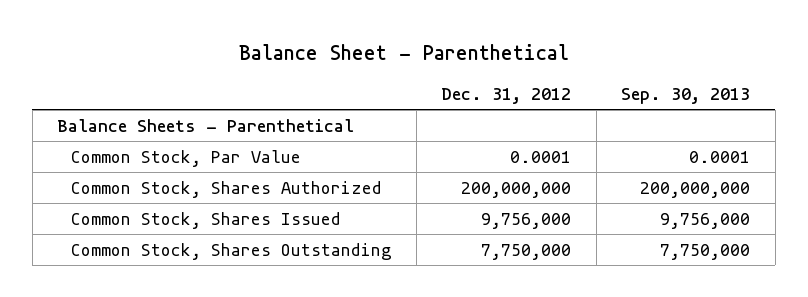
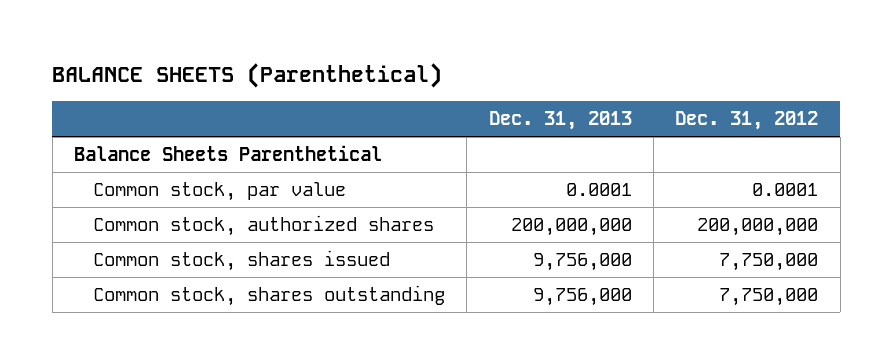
[238,44,569,61] Balance Sheet - Parenthetical -> [52,63,443,89] BALANCE SHEETS (Parenthetical)
[621,87,751,104] Sep. 30, 2013 -> none
none -> [488,111,632,131] Dec. 31, 2013
[57,118,355,132] Balance Sheets - Parenthetical -> [74,145,383,162] Balance Sheets Parenthetical
[70,149,301,167] Common Stock, Par Value -> [92,182,346,202] Common stock, par value
[70,180,382,198] Common Stock, Shares Authorized -> [92,215,434,237] Common stock, authorized shares
[70,211,341,229] Common Stock, Shares Issued -> [92,250,390,272] Common stock, shares issued
[481,212,572,229] 9,756,000 -> [719,253,819,272] 7,750,000
[70,242,392,260] Common Stock, Shares Outstanding -> [92,285,445,307] Common stock, shares outstanding

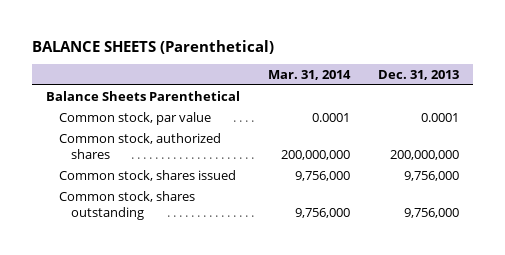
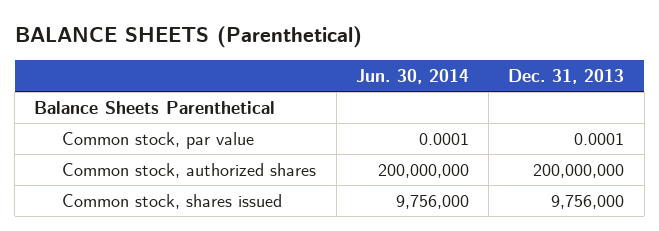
[268,70,352,81] Mar. 31, 2014 -> none
none -> [355,69,469,85] Jun. 30, 2014
[58,190,195,220] Common stock, shares outstanding -> none

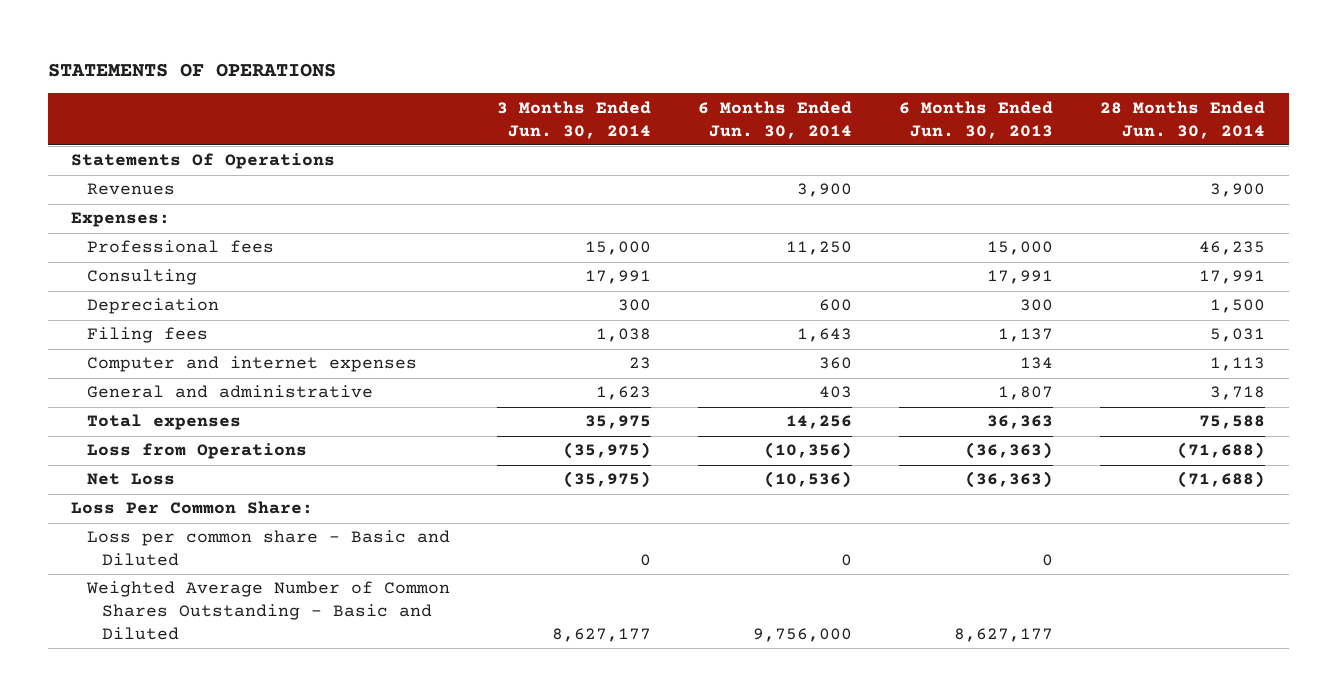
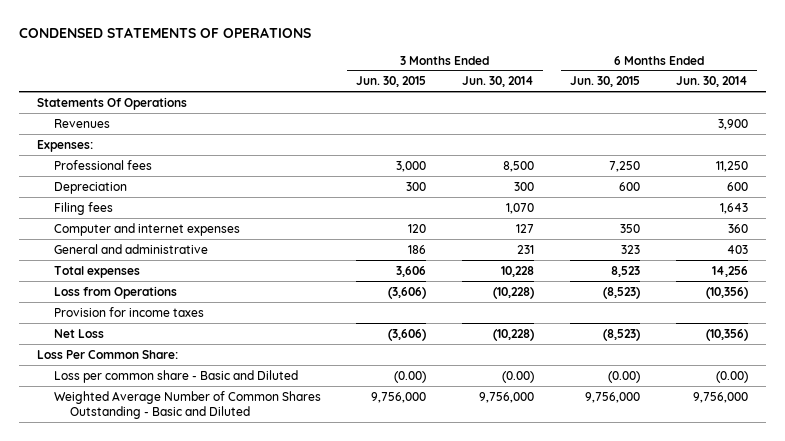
[47,62,336,77] STATEMENTS OF OPERATIONS -> [19,27,312,39] CONDENSED STATEMENTS OF OPERATIONS
[899,100,1054,139] 6 Months Ended Jun. 30, 2013 -> none
[1100,100,1266,139] 28 Months Ended Jun. 30, 2014 -> none
none -> [356,76,427,88] Jun. 30, 2015
none -> [569,76,640,88] Jun. 30, 2015
[86,269,197,286] Consulting -> none
[584,241,651,256] 15,000 -> [503,160,535,172] 8,500
[595,328,651,343] 1,038 -> [506,202,535,214] 1,070
[628,357,651,370] 23 -> [516,223,535,233] 127
[595,386,651,401] 1,623 -> [517,244,535,254] 231
[584,415,651,430] 35,975 -> [501,265,535,277] 10,228
[562,442,651,460] (35,975) -> [493,286,535,299] (10,228)
none -> [53,306,204,317] Provision for income taxes
[562,471,651,489] (35,975) -> [493,328,535,341] (10,228)
[764,471,853,489] (10,536) -> [705,328,748,341] (10,356)
[639,554,651,567] 0 -> [502,370,535,383] (0.00)
[841,554,853,567] 0 -> [715,370,748,383] (0.00)
[551,628,651,643] 8,627,177 -> [479,391,535,403] 9,756,000

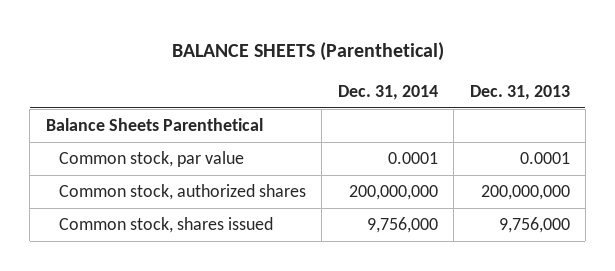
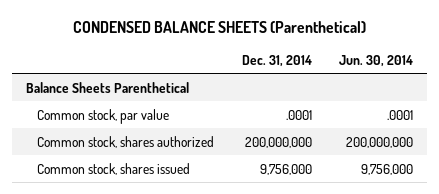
[171,41,444,61] BALANCE SHEETS (Parenthetical) -> [72,20,366,33] CONDENSED BALANCE SHEETS (Parenthetical)
[469,84,570,100] Dec. 31, 2013 -> none
none -> [339,54,414,67] Jun. 30, 2014
[387,152,438,165] 0.0001 -> [285,109,312,120] .0001
[58,184,306,201] Common stock, authorized shares -> [36,135,214,148] Common stock, shares authorized

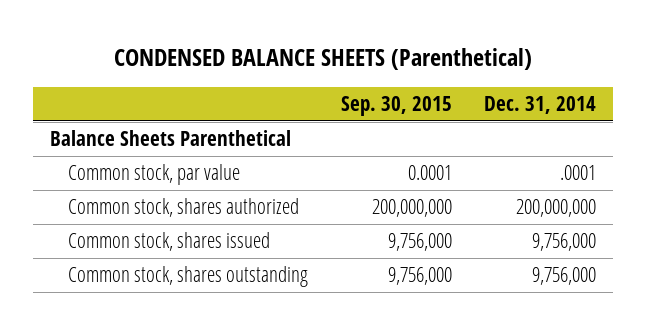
[339,54,414,67] Jun. 30, 2014 -> none
none -> [340,96,452,117] Sep. 30, 2015
none -> [67,266,308,288] Common stock, shares outstanding

